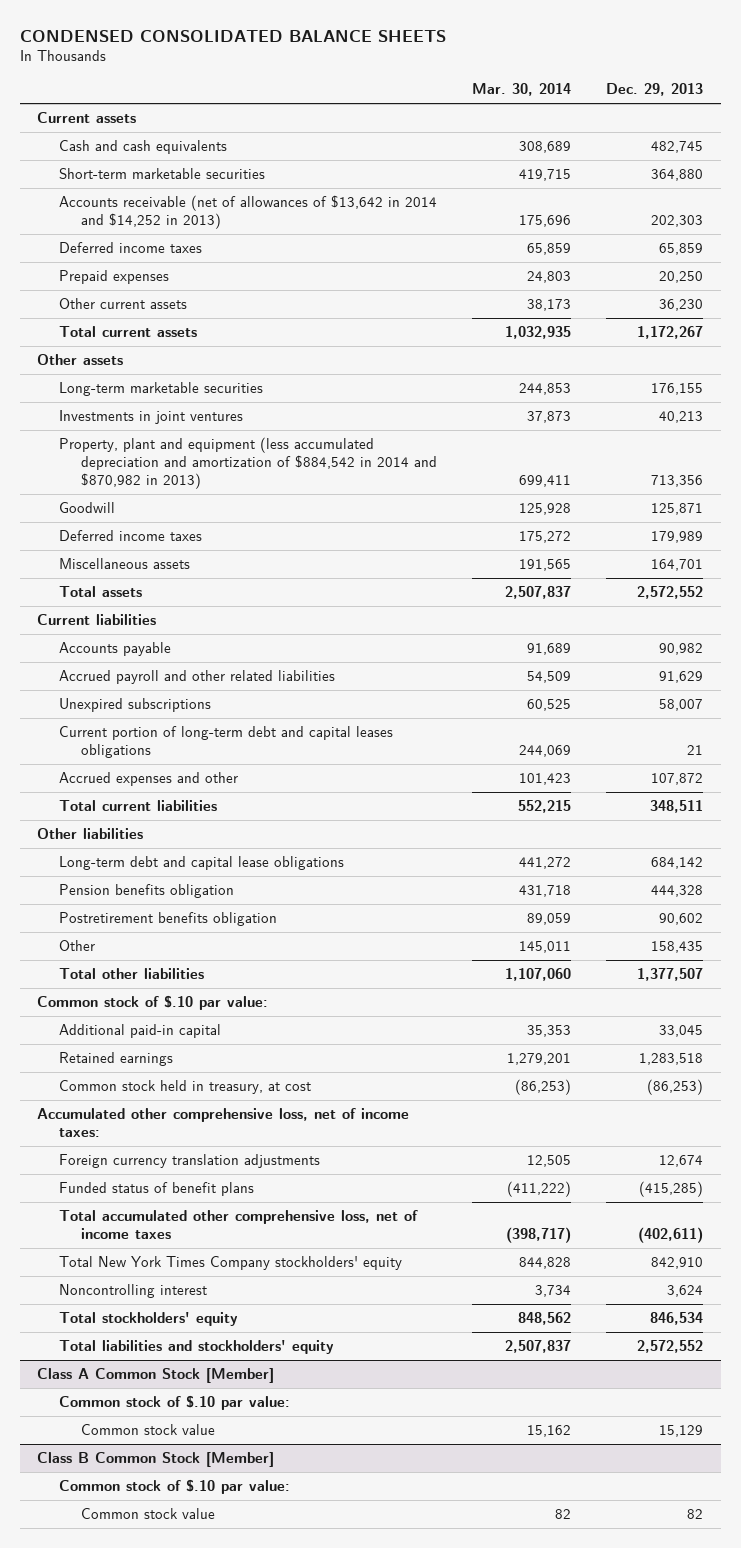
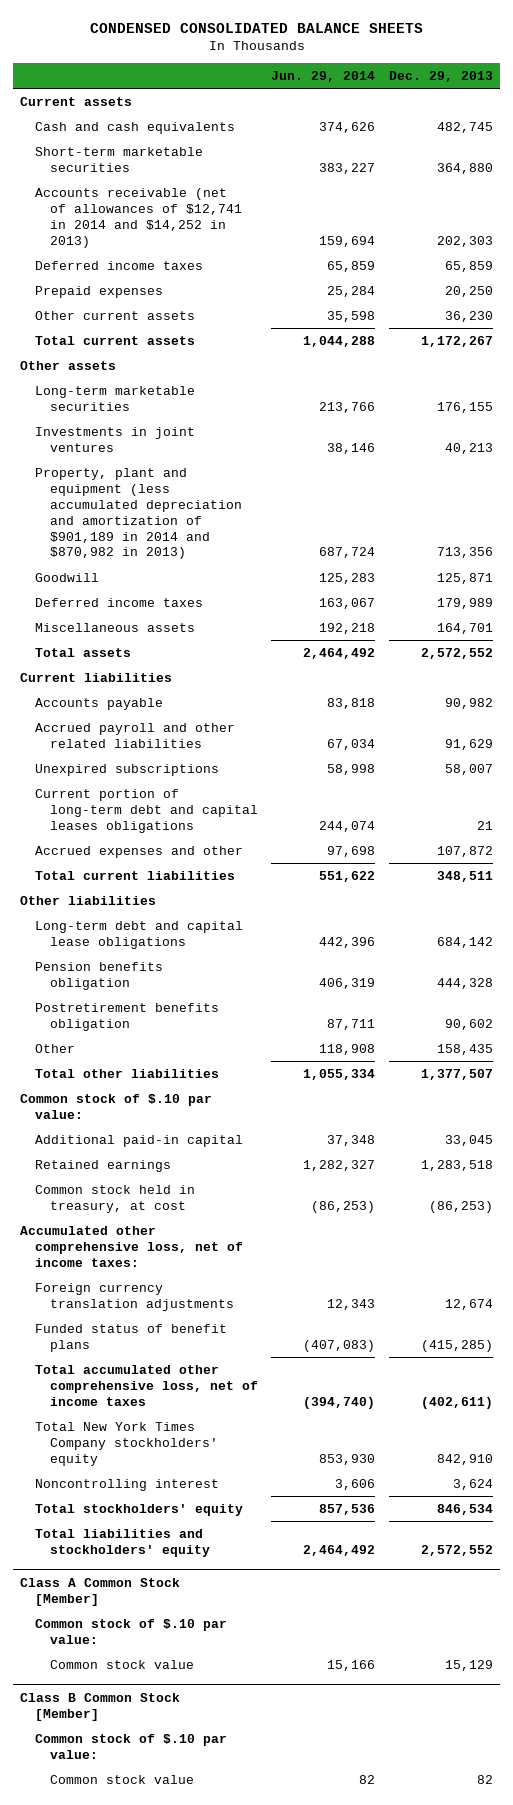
[472,83,572,97] Mar. 30, 2014 -> none
none -> [271,70,376,82] Jun. 29, 2014
[59,194,438,229] Accounts receivable (net of allowances of $13,642 in 2014 and $14,252 in 2013) -> [34,187,242,248] Accounts receivable (net of allowances of $12,741 in 2014 and $14,252 in 2013)
[59,436,438,489] Property, plant and equipment (less accumulated depreciation and amortization of $884,542 in 2014 and $870,982 in 2013) -> [34,467,242,560] Property, plant and equipment (less accumulated depreciation and amortization of $901,189 in 2014 and $870,982 in 2013)

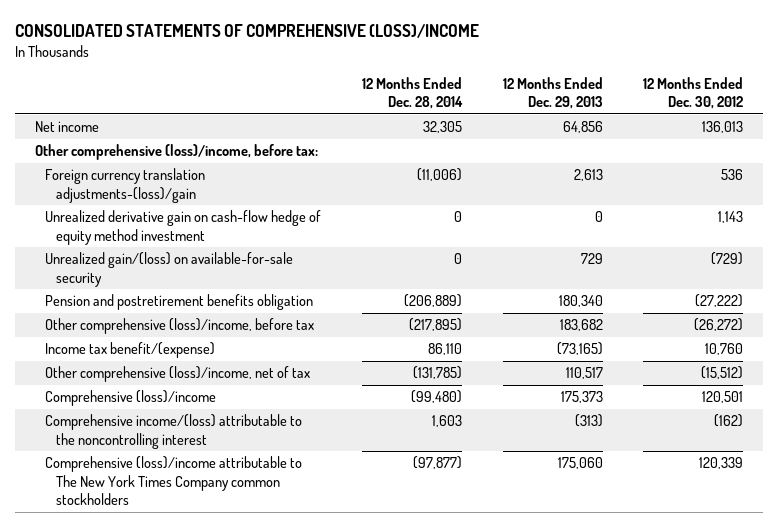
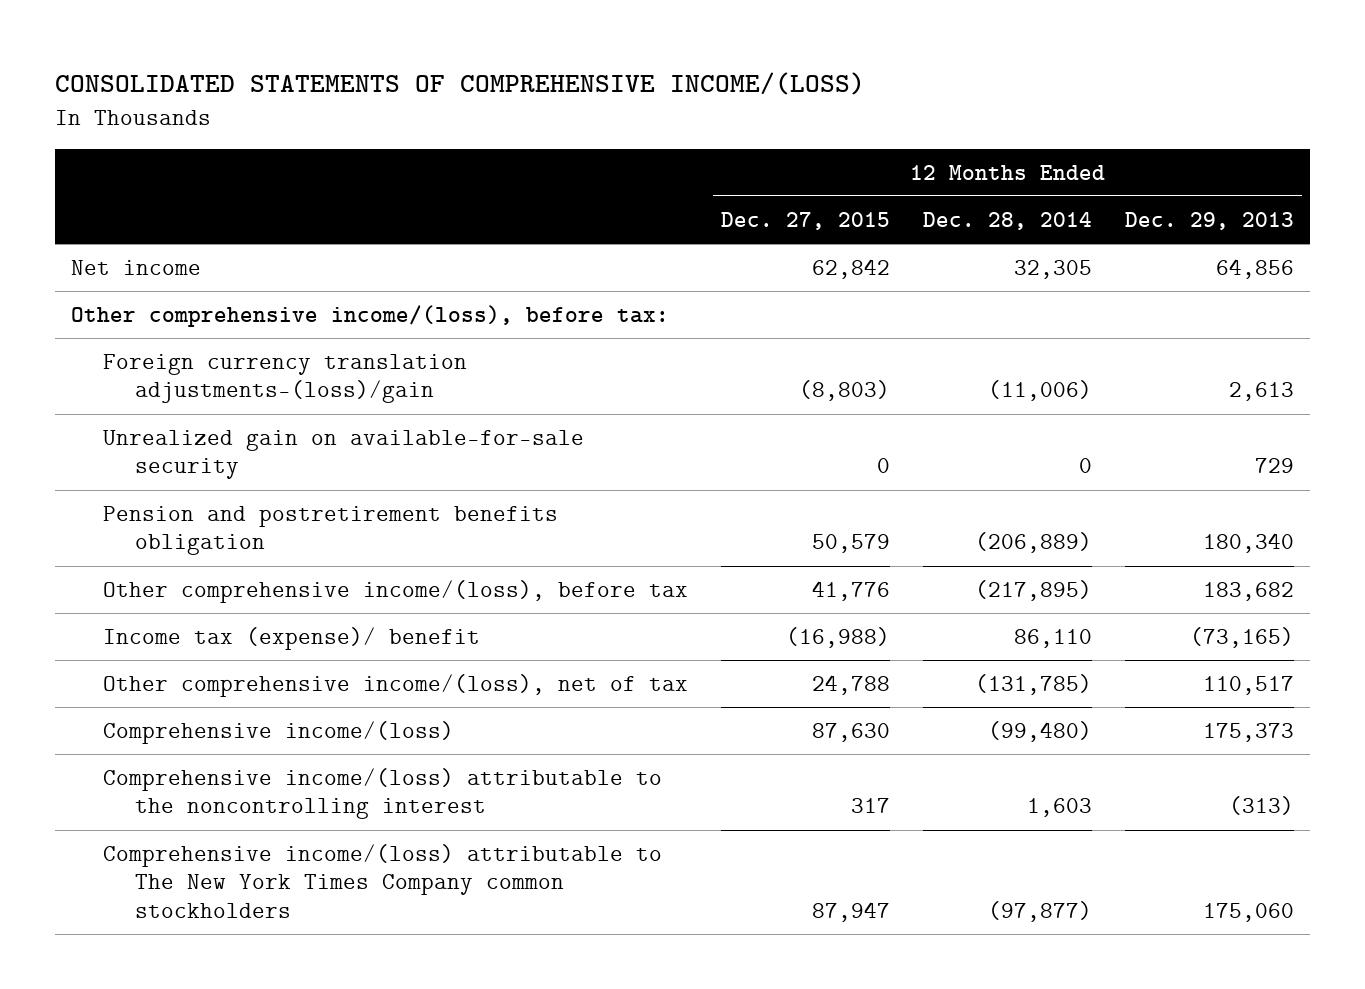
[14,24,479,39] CONSOLIDATED STATEMENTS OF COMPREHENSIVE (LOSS)/INCOME -> [54,72,865,96] CONSOLIDATED STATEMENTS OF COMPREHENSIVE INCOME/(LOSS)
[643,76,744,110] 12 Months Ended Dec. 30, 2012 -> none
none -> [721,211,891,230] Dec. 27, 2015
[34,144,318,161] Other comprehensive (loss)/income, before tax: -> [71,304,670,327] Other comprehensive income/(loss), before tax:
[45,210,322,245] Unrealized derivative gain on cash-flow hedge of equity method investment -> none
[45,252,294,287] Unrealized gain/(loss) on available-for-sale security -> [103,429,585,480] Unrealized gain on available-for-sale security
[45,318,315,335] Other comprehensive (loss)/income, before tax -> [103,579,689,603] Other comprehensive income/(loss), before tax
[45,342,216,359] Income tax benefit/(expense) -> [103,626,481,650] Income tax (expense)/ benefit
[45,366,311,383] Other comprehensive (loss)/income, net of tax -> [103,673,689,697] Other comprehensive income/(loss), net of tax
[45,390,217,407] Comprehensive (loss)/income -> [103,720,455,744] Comprehensive income/(loss)
[45,456,303,506] Comprehensive (loss)/income attributable to The New York Times Company common stockholders -> [103,843,663,918] Comprehensive income/(loss) attributable to The New York Times Company common stockholders

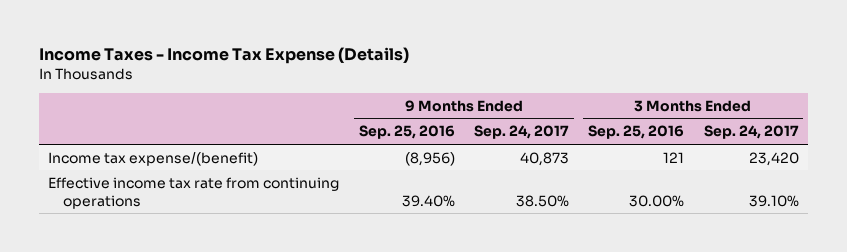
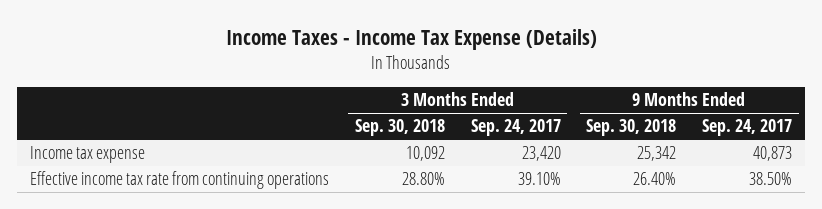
[358,125,455,140] Sep. 25, 2016 -> none
[588,125,685,140] Sep. 25, 2016 -> none
none -> [354,119,445,137] Sep. 30, 2018
none -> [586,119,677,137] Sep. 30, 2018
[48,151,259,166] Income tax expense/(benefit) -> [29,146,145,164] Income tax expense

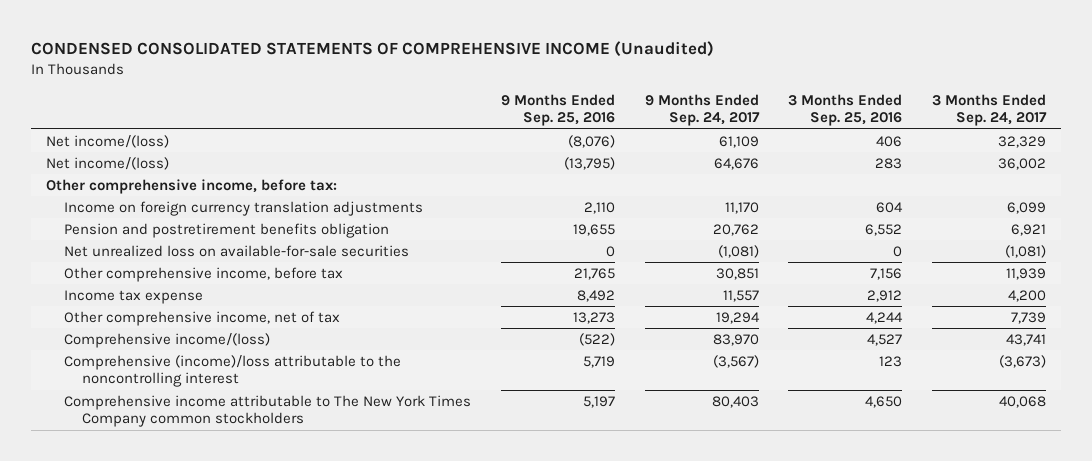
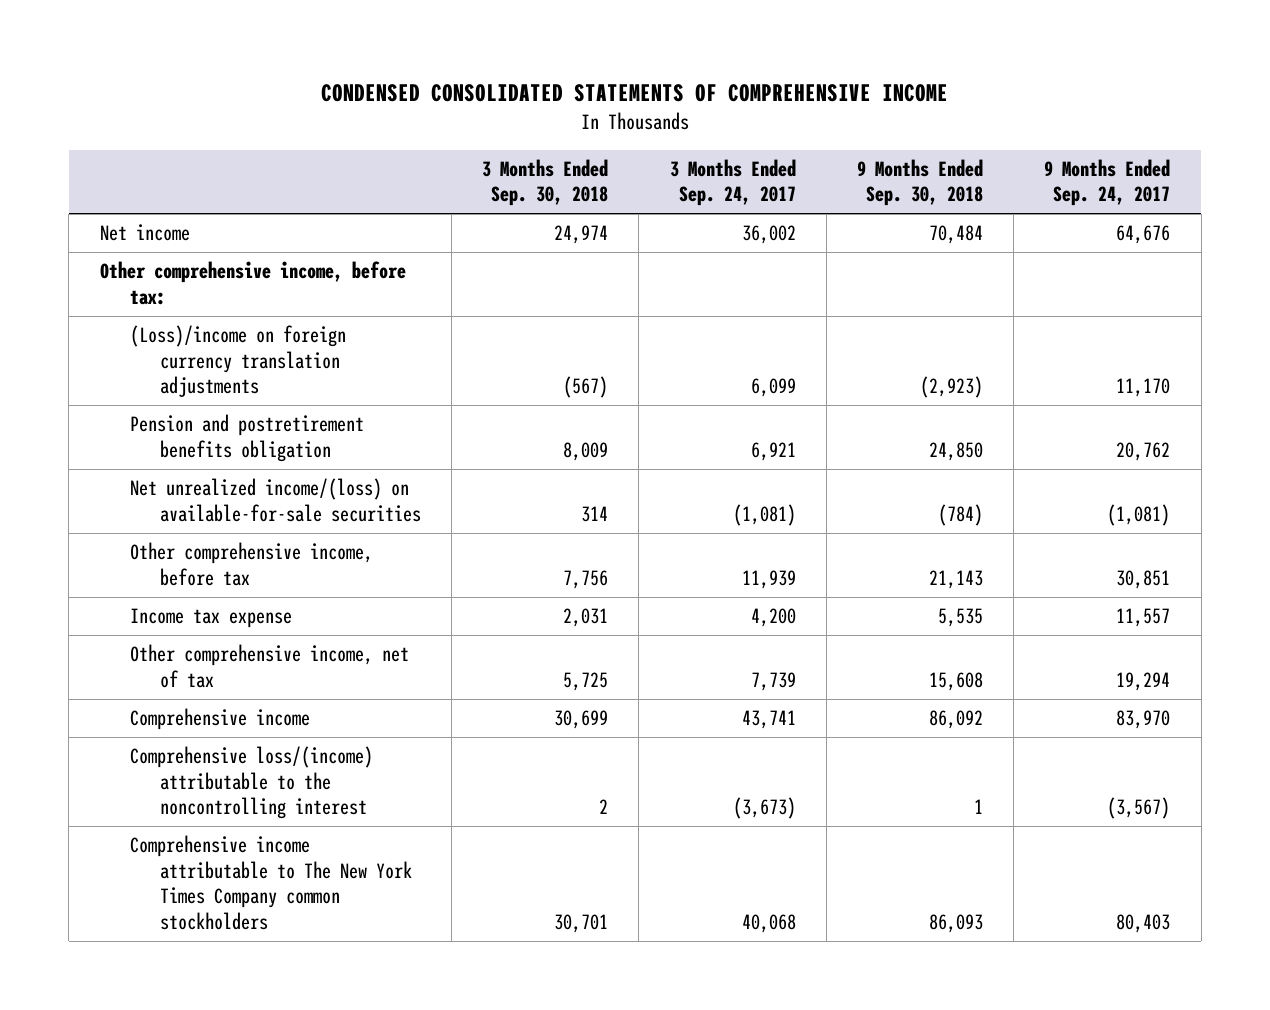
[31,41,715,58] CONDENSED CONSOLIDATED STATEMENTS OF COMPREHENSIVE INCOME (Unaudited) -> [320,83,948,102] CONDENSED CONSOLIDATED STATEMENTS OF COMPREHENSIVE INCOME
[500,93,615,127] 9 Months Ended Sep. 25, 2016 -> none
[788,93,903,127] 3 Months Ended Sep. 25, 2016 -> none
none -> [482,158,609,207] 3 Months Ended Sep. 30, 2018
none -> [856,158,983,207] 9 Months Ended Sep. 30, 2018
[46,134,170,148] Net income/(loss) -> none
[46,156,170,170] Net income/(loss) -> [99,224,190,242] Net income
[63,200,423,216] Income on foreign currency translation adjustments -> [129,325,346,398] (Loss)/income on foreign currency translation adjustments
[63,244,409,257] Net unrealized loss on available-for-sale securities -> [129,478,421,522] Net unrealized income/(loss) on available-for-sale securities
[63,332,270,348] Comprehensive income/(loss) -> [129,708,310,731] Comprehensive income
[63,354,401,388] Comprehensive (income)/loss attributable to the noncontrolling interest -> [129,746,373,820] Comprehensive loss/(income) attributable to the noncontrolling interest

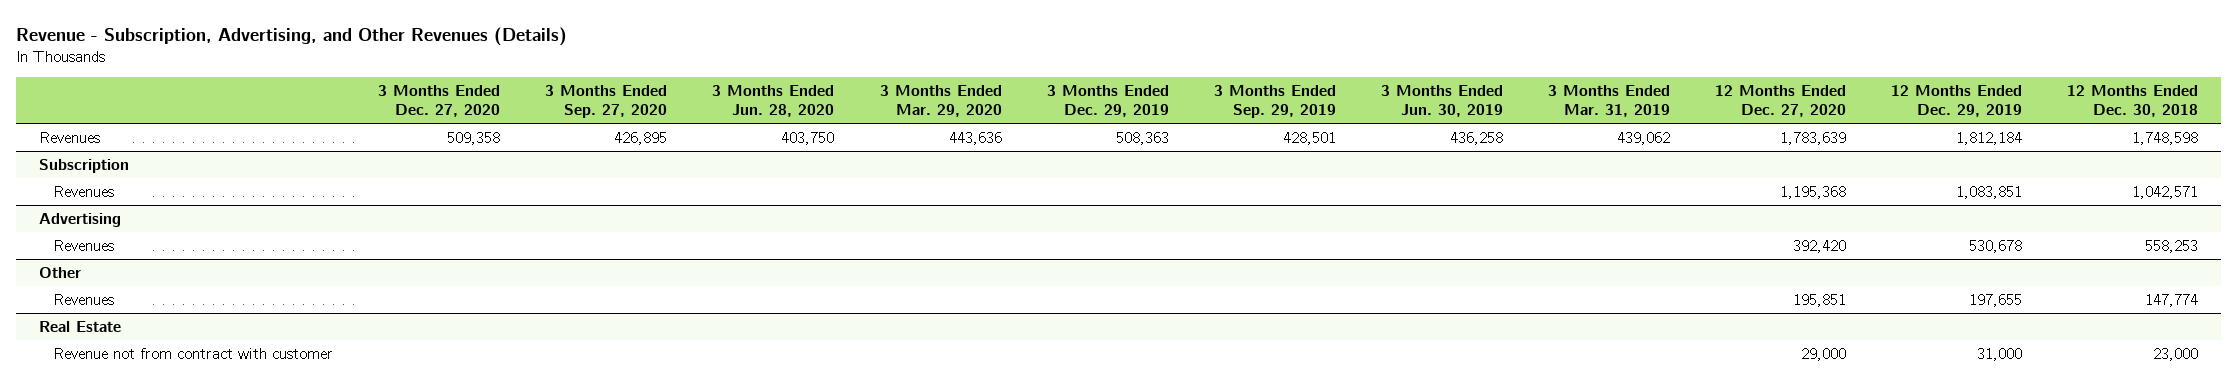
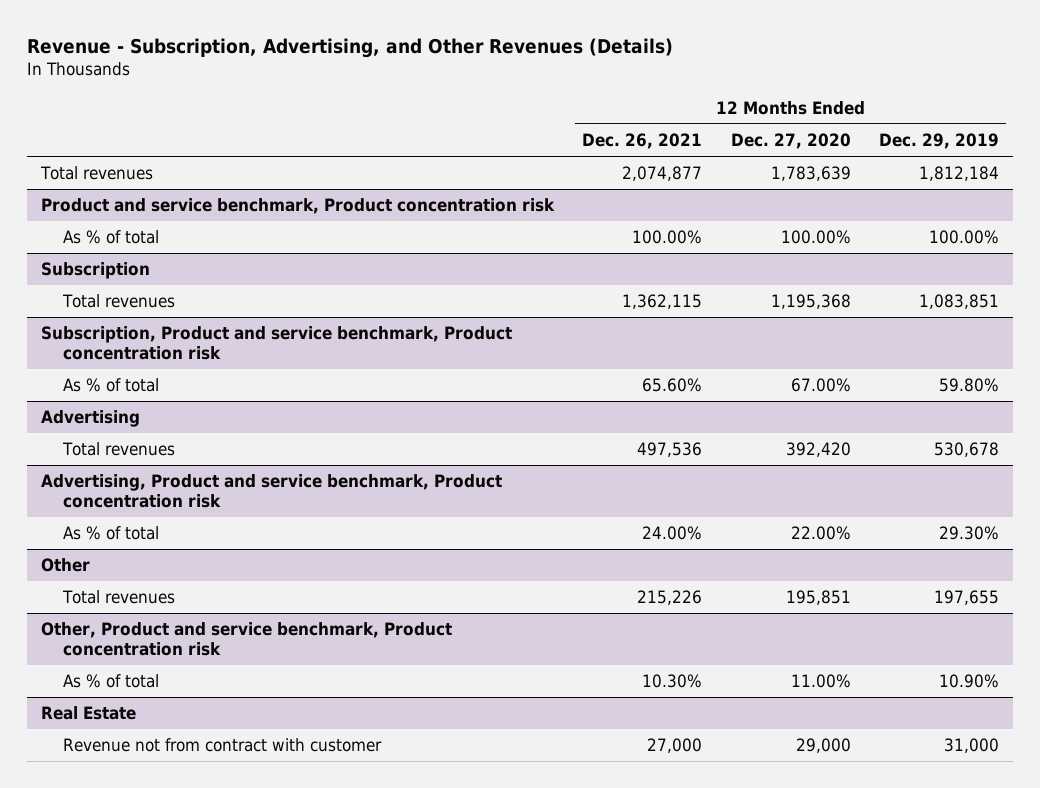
[378,85,501,117] 3 Months Ended Dec. 27, 2020 -> none
[545,85,668,118] 3 Months Ended Sep. 27, 2020 -> none
[712,85,835,117] 3 Months Ended Jun. 28, 2020 -> none
[879,85,1002,117] 3 Months Ended Mar. 29, 2020 -> none
[1046,85,1169,117] 3 Months Ended Dec. 29, 2019 -> none
[1213,85,1336,118] 3 Months Ended Sep. 29, 2019 -> none
[1380,85,1503,117] 3 Months Ended Jun. 30, 2019 -> none
[1547,85,1670,117] 3 Months Ended Mar. 31, 2019 -> none
[2067,85,2199,117] 12 Months Ended Dec. 30, 2018 -> none
none -> [582,133,703,150] Dec. 26, 2021
[38,132,100,144] Revenues -> [40,166,154,181] Total revenues
none -> [41,198,556,215] Product and service benchmark, Product concentration risk
none -> [62,230,159,245] As % of total
[53,186,115,198] Revenues -> [61,294,175,309] Total revenues
none -> [41,326,513,360] Subscription, Product and service benchmark, Product concentration risk
none -> [62,378,159,393] As % of total
[53,240,115,252] Revenues -> [61,442,175,457] Total revenues
none -> [41,474,503,508] Advertising, Product and service benchmark, Product concentration risk
none -> [62,526,159,541] As % of total
[53,294,115,306] Revenues -> [61,590,175,605] Total revenues
none -> [41,622,453,656] Other, Product and service benchmark, Product concentration risk
none -> [62,674,159,689] As % of total

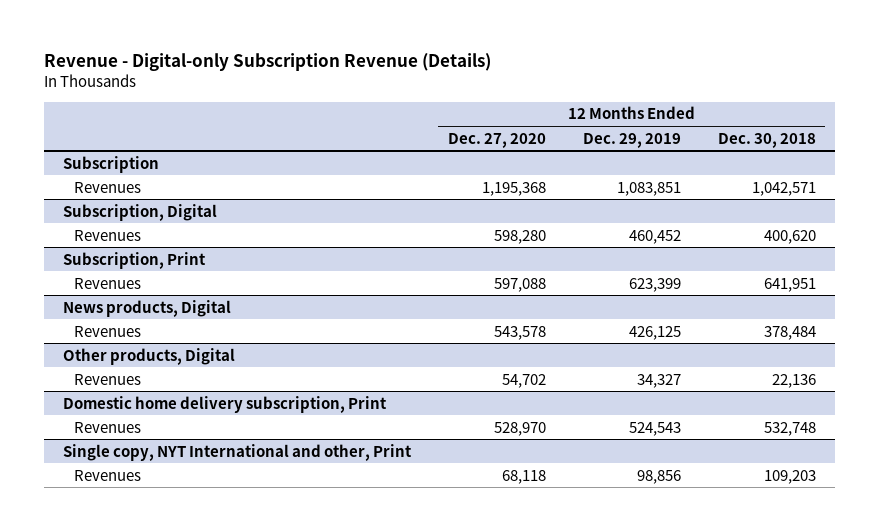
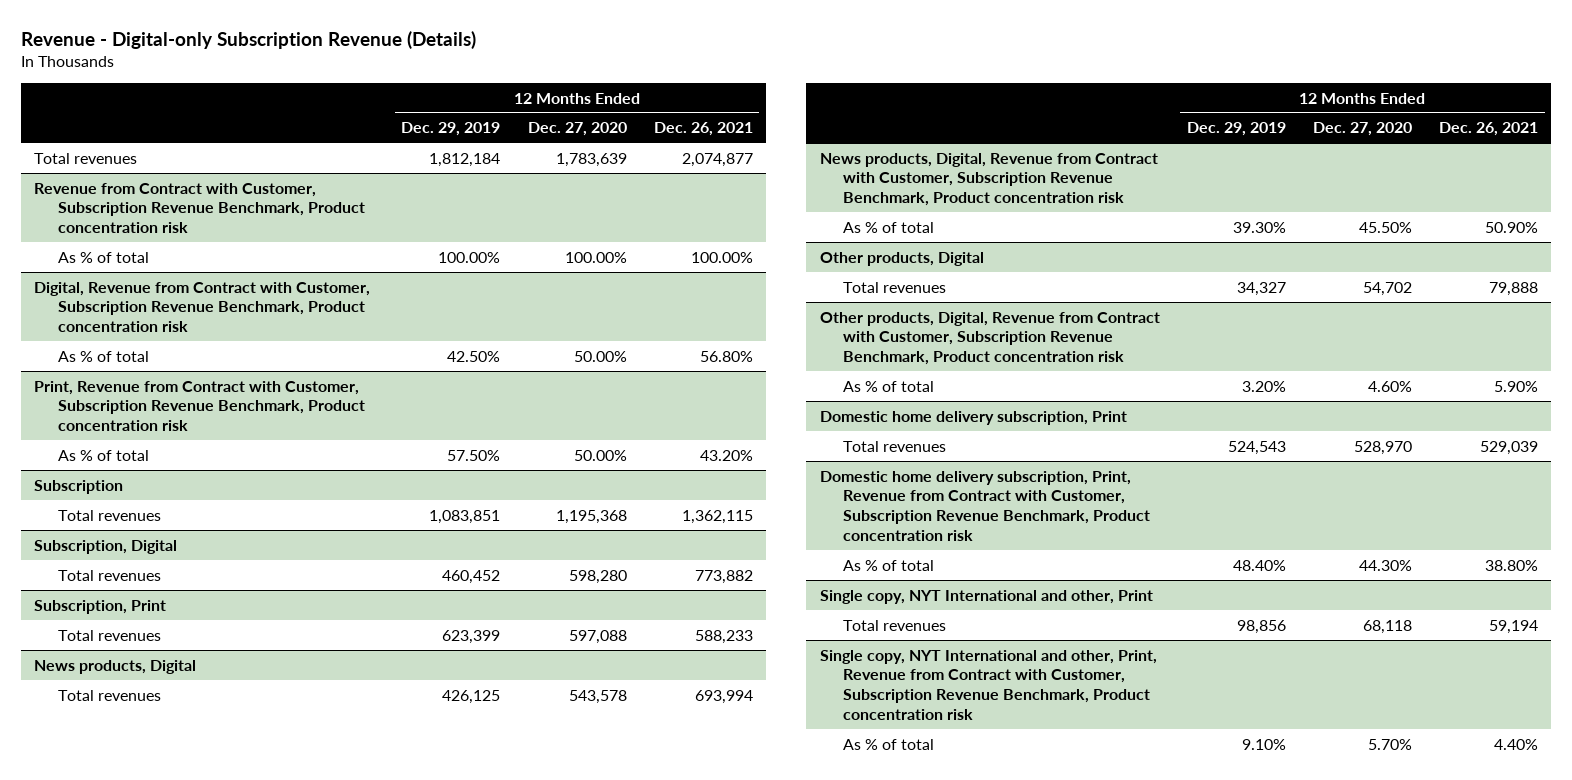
[717,132,816,148] Dec. 30, 2018 -> none
none -> [653,122,753,137] Dec. 26, 2021
none -> [34,152,138,164] Total revenues
none -> [34,182,365,234] Revenue from Contract with Customer, Subscription Revenue Benchmark, Product concentration risk
none -> [57,251,149,263] As % of total
none -> [34,281,371,333] Digital, Revenue from Contract with Customer, Subscription Revenue Benchmark, Product concentration risk
none -> [57,350,149,362] As % of total
none -> [34,380,365,432] Print, Revenue from Contract with Customer, Subscription Revenue Benchmark, Product concentration risk
none -> [57,449,149,461] As % of total
[74,181,142,193] Revenues -> [57,509,161,521] Total revenues
[74,229,142,241] Revenues -> [57,569,161,581] Total revenues
[74,277,142,289] Revenues -> [57,629,161,641] Total revenues
[74,325,142,337] Revenues -> [57,689,161,701] Total revenues
none -> [819,152,1158,207] News products, Digital, Revenue from Contract with Customer, Subscription Revenue Benchmark, Product concentration risk
none -> [843,221,935,233] As % of total
[74,373,142,385] Revenues -> [843,281,947,293] Total revenues
none -> [819,311,1160,366] Other products, Digital, Revenue from Contract with Customer, Subscription Revenue Benchmark, Product concentration risk
none -> [843,380,935,392] As % of total
[74,421,142,433] Revenues -> [843,440,947,452] Total revenues
none -> [819,470,1151,542] Domestic home delivery subscription, Print, Revenue from Contract with Customer, Subscription Revenue Benchmark, Product concentration risk
none -> [843,559,935,571] As % of total
[74,469,142,481] Revenues -> [843,619,947,631] Total revenues
none -> [819,649,1157,721] Single copy, NYT International and other, Print, Revenue from Contract with Customer, Subscription Revenue Benchmark, Product concentration risk
none -> [843,738,935,750] As % of total

